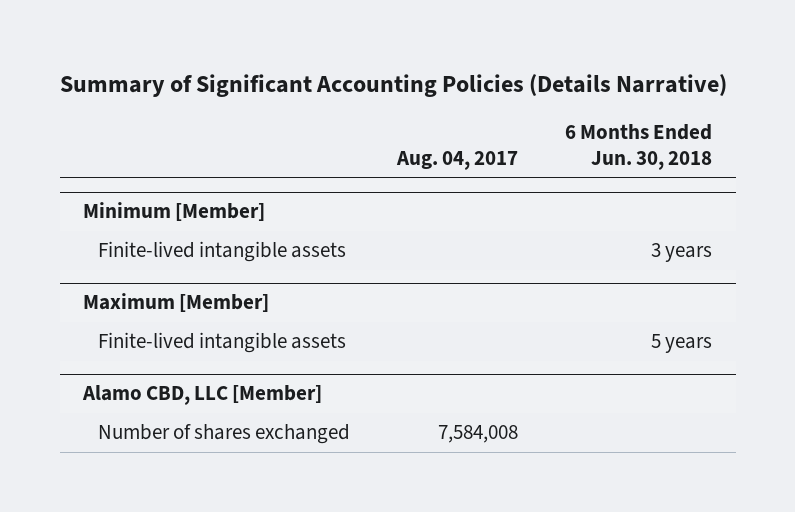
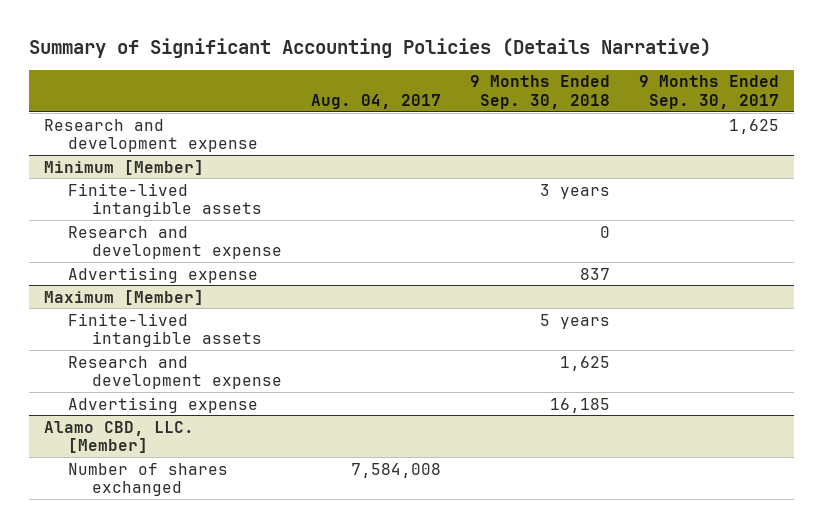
[565,124,713,171] 6 Months Ended Jun. 30, 2018 -> none
none -> [470,75,611,109] 9 Months Ended Sep. 30, 2018
none -> [639,75,780,109] 9 Months Ended Sep. 30, 2017
none -> [43,118,258,153] Research and development expense
none -> [67,225,282,260] Research and development expense
none -> [67,266,258,283] Advertising expense
none -> [67,355,282,390] Research and development expense
none -> [67,396,258,413] Advertising expense
[82,385,323,406] Alamo CBD, LLC [Member] -> [43,420,194,454] Alamo CBD, LLC. [Member]

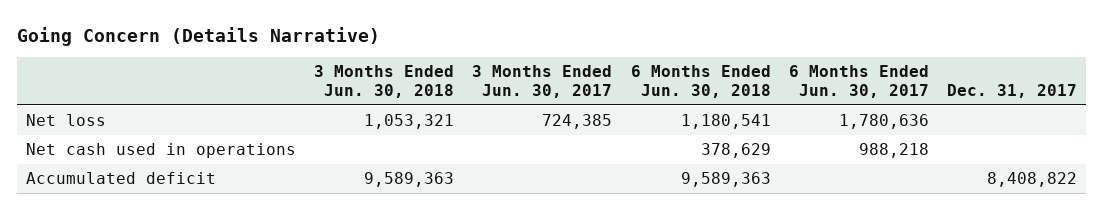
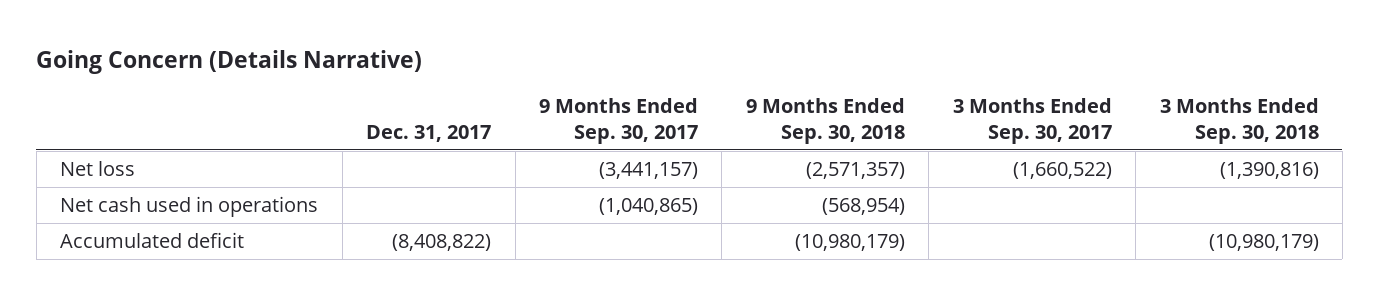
[314,65,455,98] 3 Months Ended Jun. 30, 2018 -> none
[472,65,613,98] 3 Months Ended Jun. 30, 2017 -> none
[630,65,771,98] 6 Months Ended Jun. 30, 2018 -> none
[788,65,929,98] 6 Months Ended Jun. 30, 2017 -> none
none -> [539,97,699,144] 9 Months Ended Sep. 30, 2017
none -> [745,97,905,144] 9 Months Ended Sep. 30, 2018
none -> [952,97,1112,144] 3 Months Ended Sep. 30, 2017
none -> [1159,97,1319,144] 3 Months Ended Sep. 30, 2018
[986,172,1077,188] 8,408,822 -> [392,234,492,252] (8,408,822)

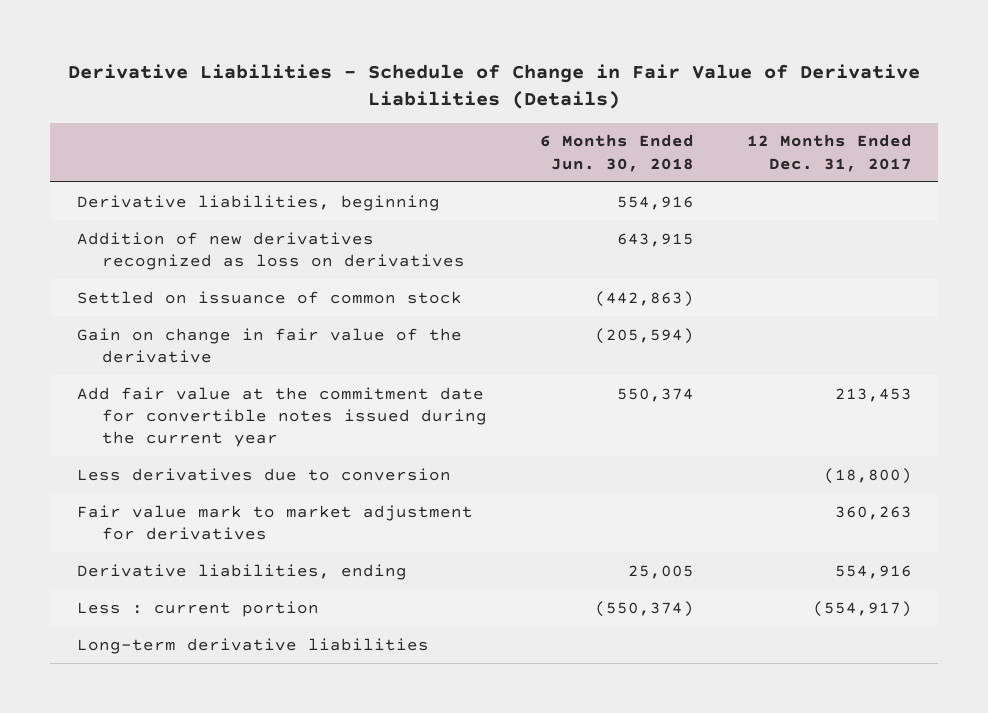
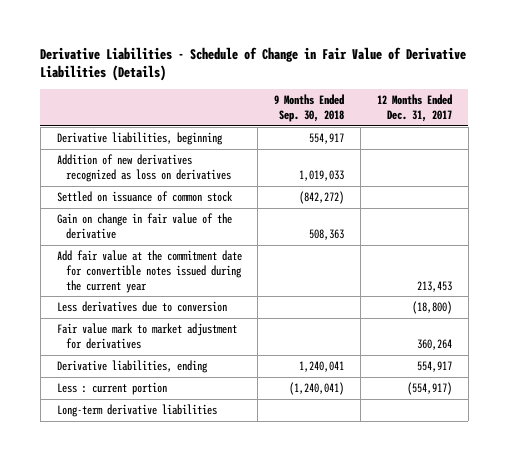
[539,134,694,172] 6 Months Ended Jun. 30, 2018 -> none
none -> [274,94,345,123] 9 Months Ended Sep. 30, 2018
[834,505,912,520] 360,263 -> [416,338,452,350] 360,264
[834,564,912,579] 554,916 -> [416,361,452,373] 554,917

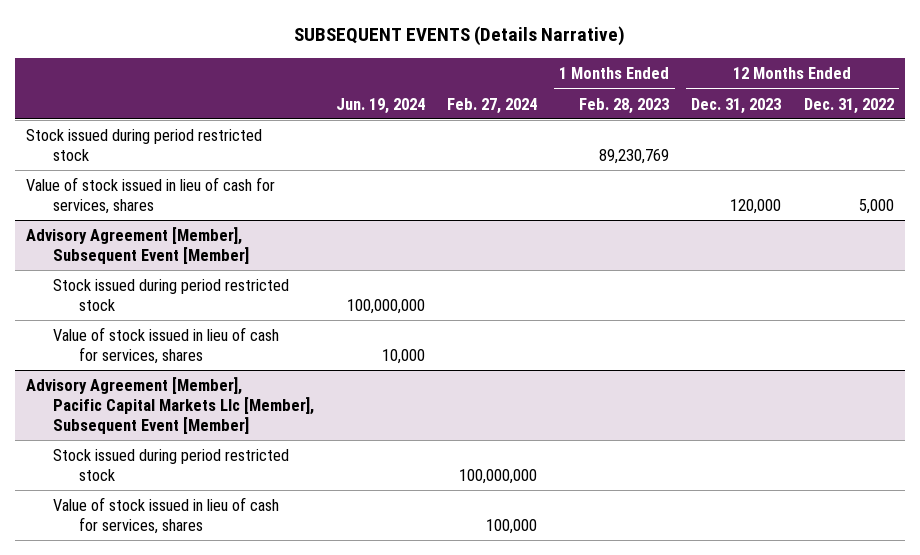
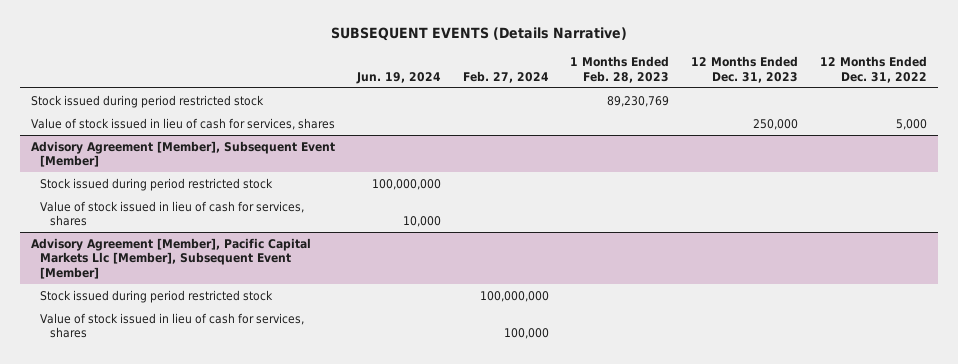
[730,198,782,214] 120,000 -> [753,118,799,130] 250,000

